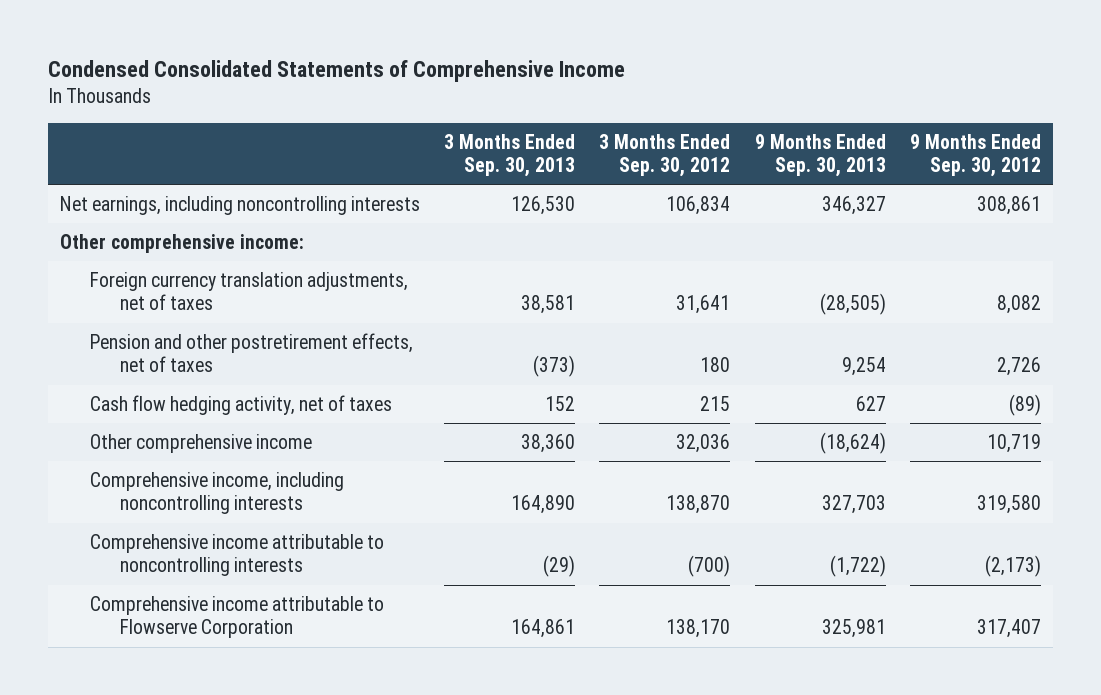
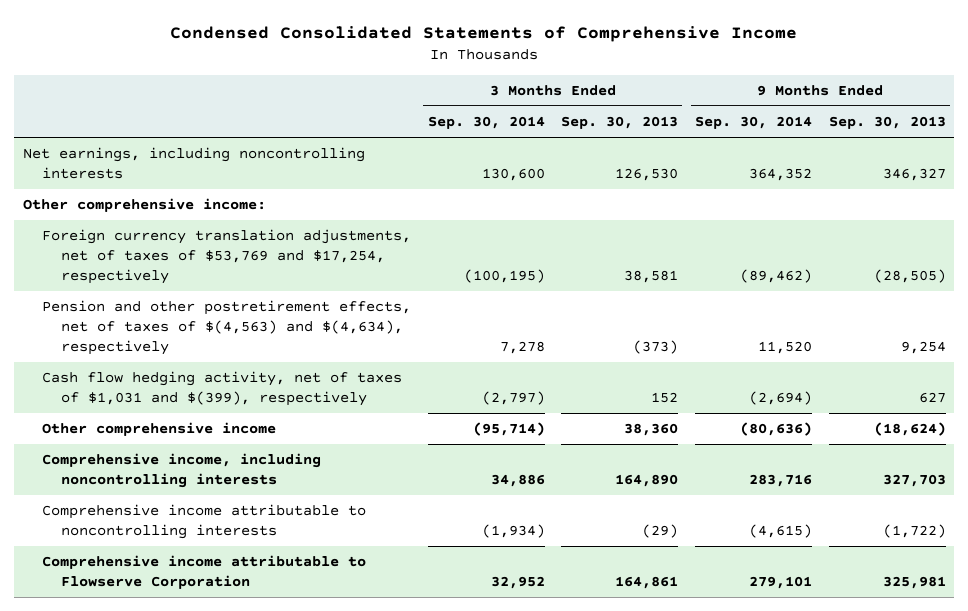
[599,133,731,178] 3 Months Ended Sep. 30, 2012 -> none
[909,133,1041,178] 9 Months Ended Sep. 30, 2012 -> none
none -> [427,116,545,130] Sep. 30, 2014
none -> [694,116,812,130] Sep. 30, 2014
[89,272,408,311] Foreign currency translation adjustments, net of taxes -> [41,229,411,284] Foreign currency translation adjustments, net of taxes of $53,769 and $17,254, respectively
[89,333,413,373] Pension and other postretirement effects, net of taxes -> [41,300,411,355] Pension and other postretirement effects, net of taxes of $(4,563) and $(4,634), respectively
[89,395,392,416] Cash flow hedging activity, net of taxes -> [41,371,402,407] Cash flow hedging activity, net of taxes of $1,031 and $(399), respectively

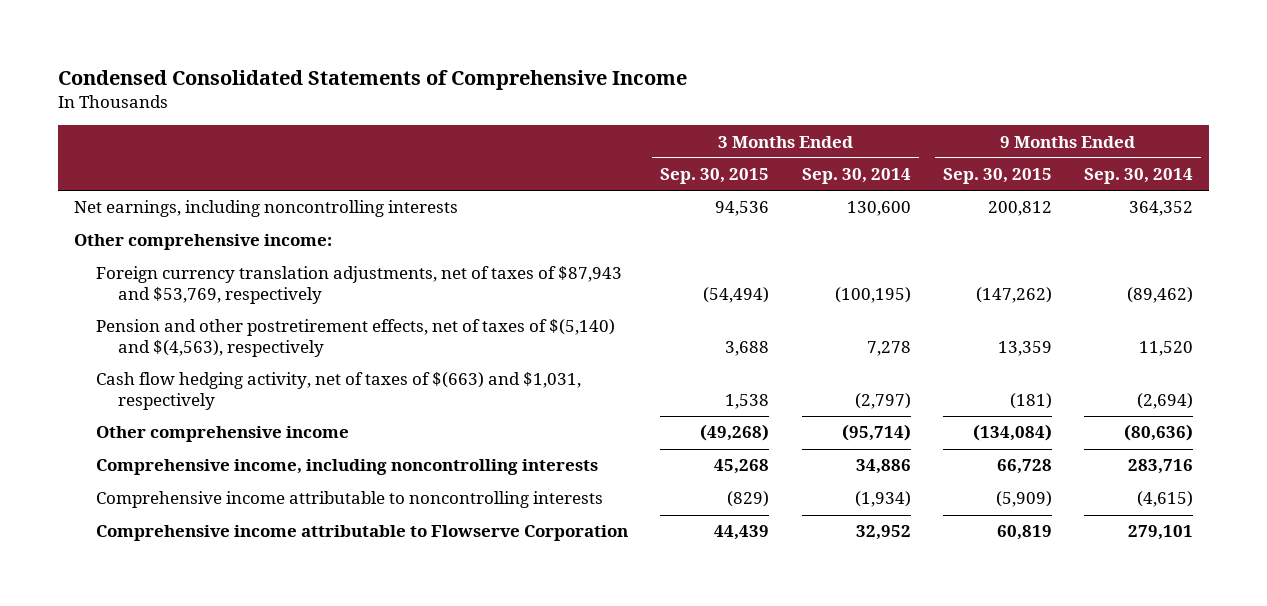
[561,116,679,130] Sep. 30, 2013 -> none
[828,116,946,130] Sep. 30, 2013 -> none
none -> [660,168,770,185] Sep. 30, 2015
none -> [942,168,1052,185] Sep. 30, 2015
[41,229,411,284] Foreign currency translation adjustments, net of taxes of $53,769 and $17,254, respectively -> [96,266,623,305] Foreign currency translation adjustments, net of taxes of $87,943 and $53,769, respectively
[41,300,411,355] Pension and other postretirement effects, net of taxes of $(4,563) and $(4,634), respectively -> [96,319,616,358] Pension and other postretirement effects, net of taxes of $(5,140) and $(4,563), respectively
[41,371,402,407] Cash flow hedging activity, net of taxes of $1,031 and $(399), respectively -> [96,372,582,411] Cash flow hedging activity, net of taxes of $(663) and $1,031, respectively

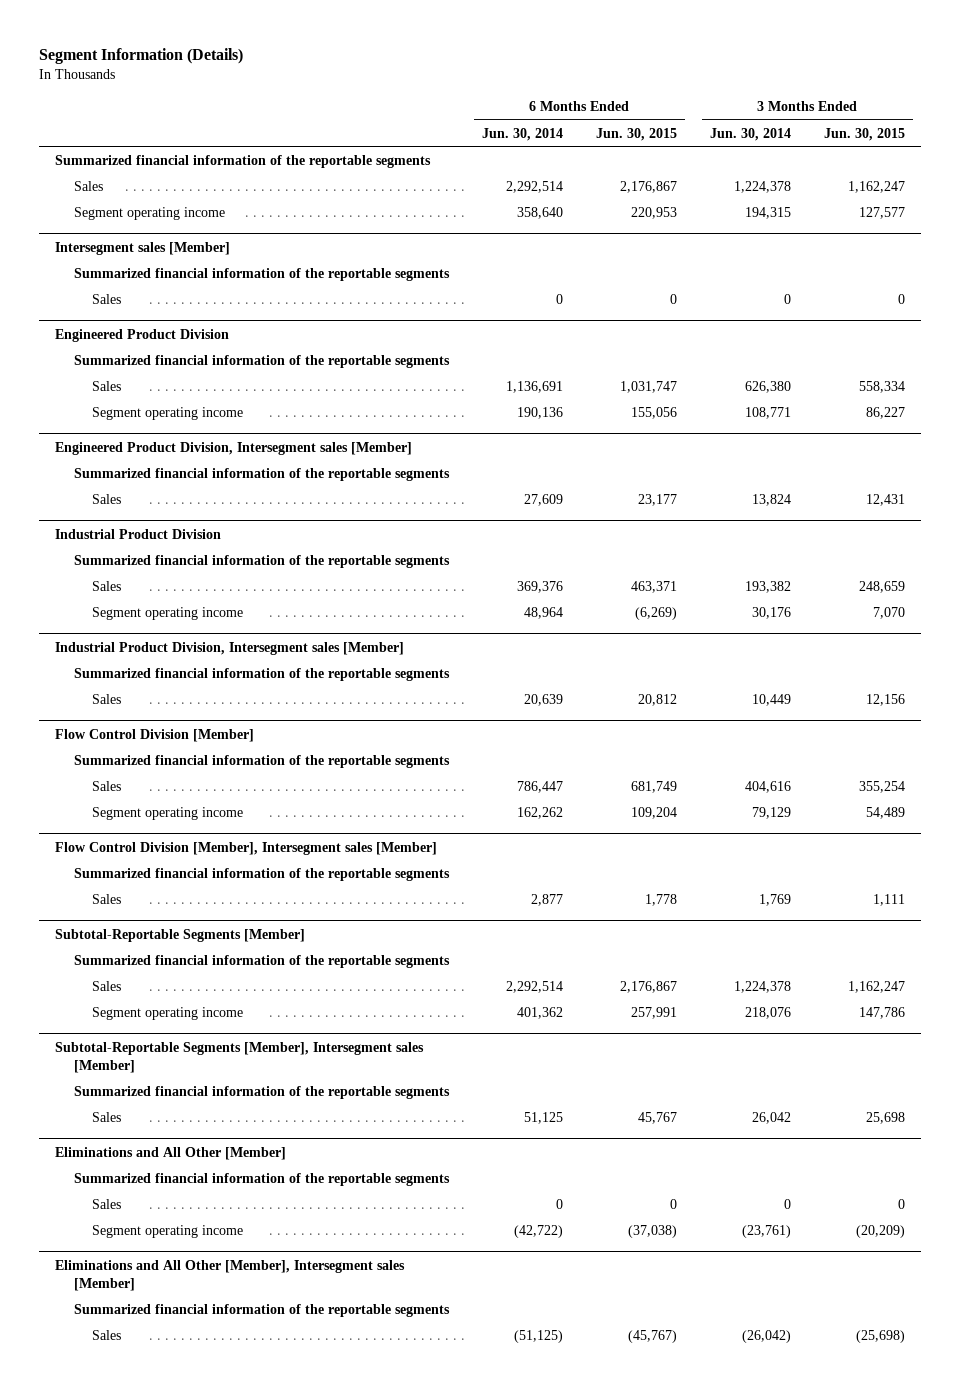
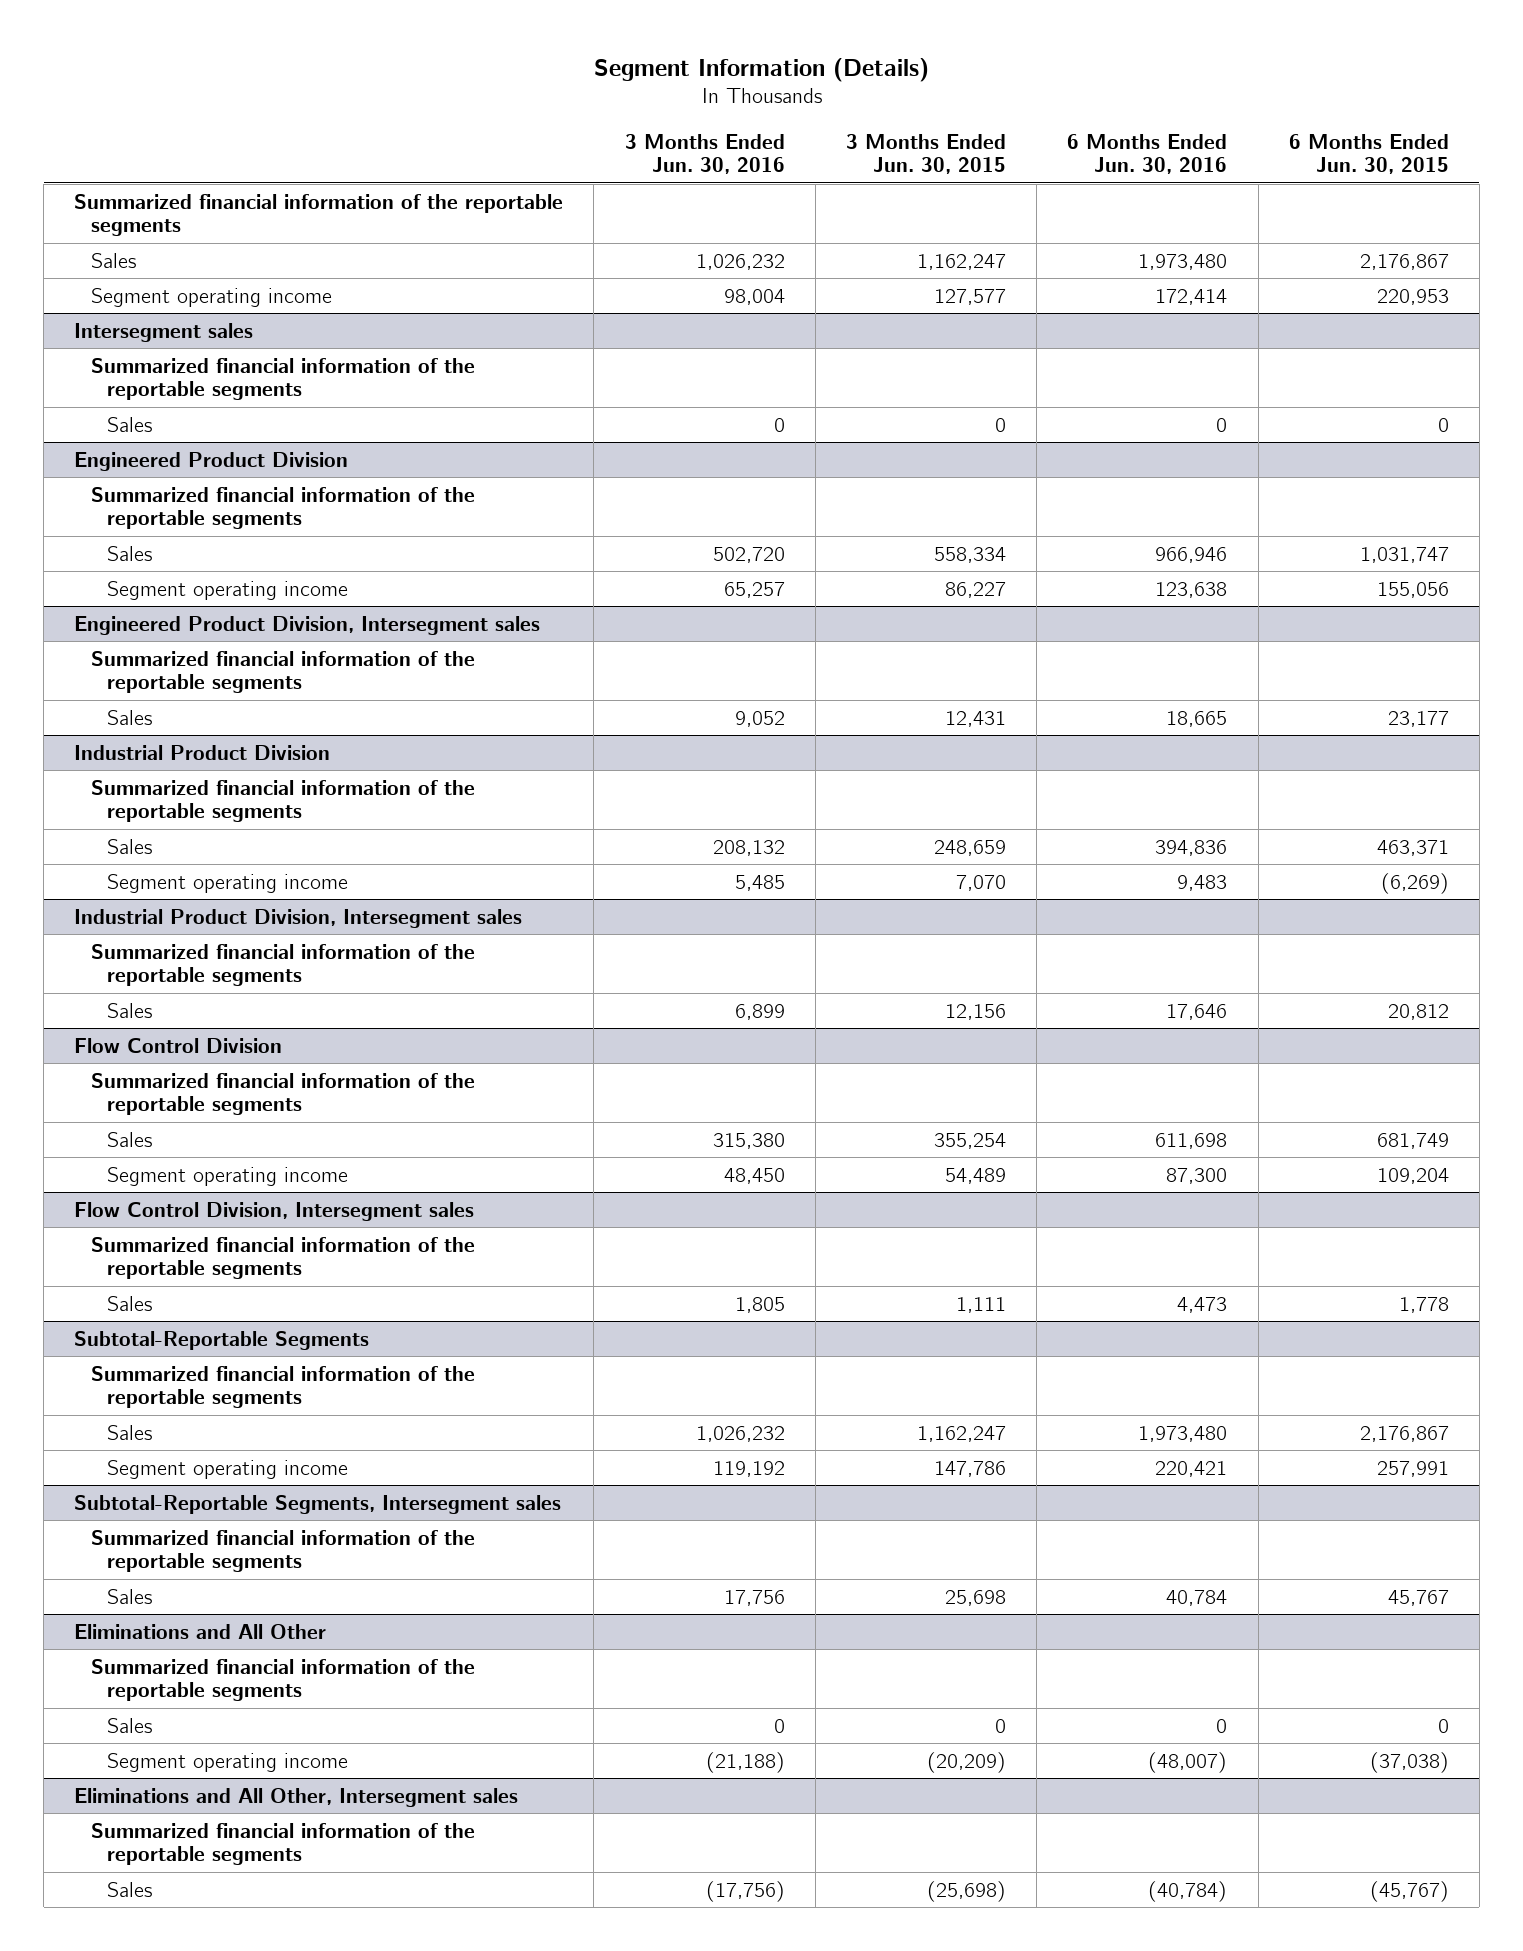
[481,127,563,141] Jun. 30, 2014 -> none
[709,127,791,141] Jun. 30, 2014 -> none
none -> [624,133,785,175] 3 Months Ended Jun. 30, 2016
none -> [1067,133,1228,175] 6 Months Ended Jun. 30, 2016
[55,241,231,255] Intersegment sales [Member] -> [74,322,254,342] Intersegment sales
[55,441,413,455] Engineered Product Division, Intersegment sales [Member] -> [74,615,541,635] Engineered Product Division, Intersegment sales
[55,641,405,655] Industrial Product Division, Intersegment sales [Member] -> [74,908,523,928] Industrial Product Division, Intersegment sales
[55,728,255,742] Flow Control Division [Member] -> [74,1037,283,1053] Flow Control Division
[55,841,438,855] Flow Control Division [Member], Intersegment sales [Member] -> [74,1201,475,1221] Flow Control Division, Intersegment sales
[55,928,306,942] Subtotal-Reportable Segments [Member] -> [74,1330,370,1350] Subtotal-Reportable Segments
[55,1041,425,1073] Subtotal-Reportable Segments [Member], Intersegment sales [Member] -> [74,1494,562,1514] Subtotal-Reportable Segments, Intersegment sales
[55,1146,287,1160] Eliminations and All Other [Member] -> [74,1623,327,1639] Eliminations and All Other
[55,1259,406,1291] Eliminations and All Other [Member], Intersegment sales [Member] -> [74,1787,519,1807] Eliminations and All Other, Intersegment sales

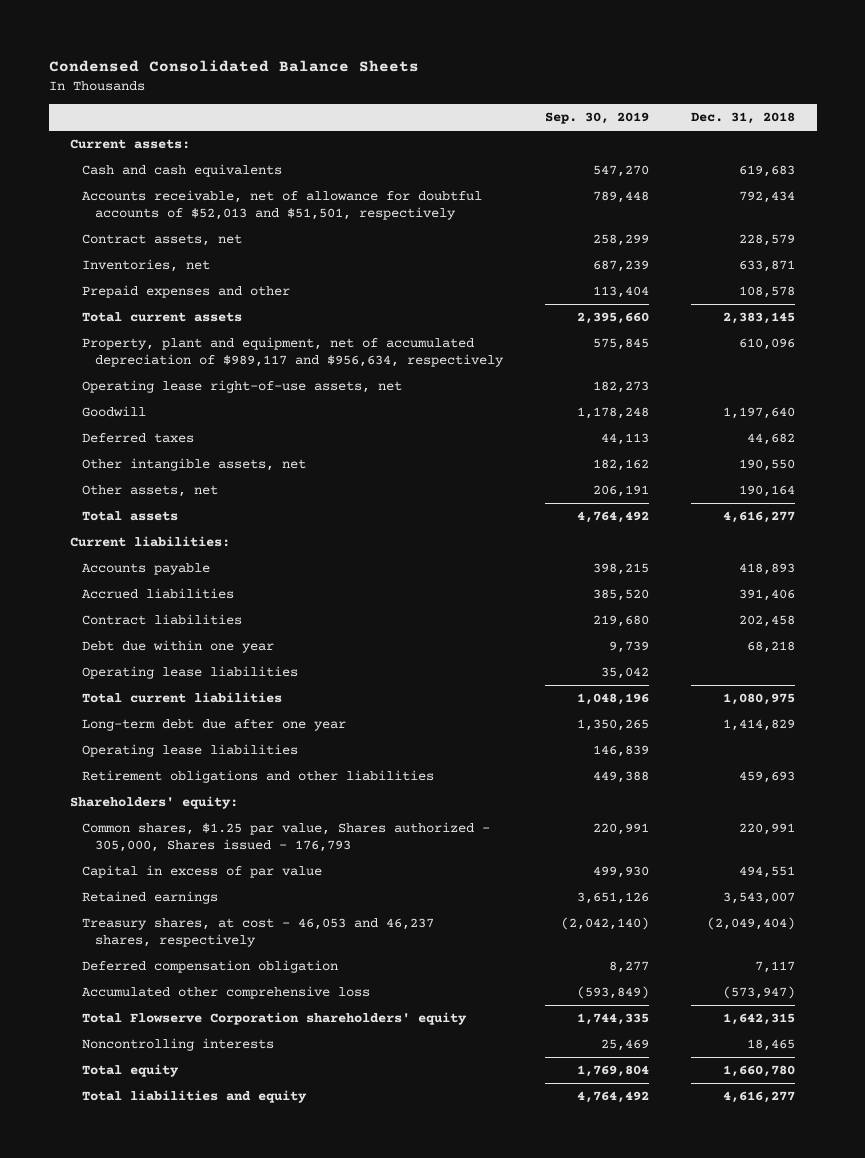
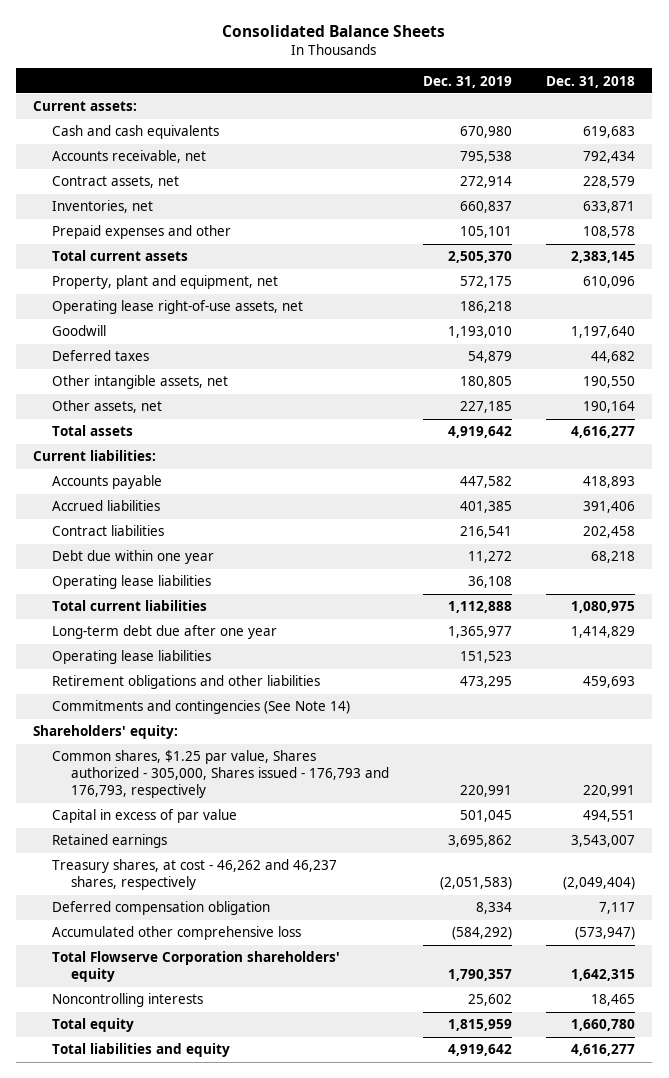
[48,59,419,72] Condensed Consolidated Balance Sheets -> [222,24,446,37] Consolidated Balance Sheets
[545,112,650,125] Sep. 30, 2019 -> none
none -> [423,75,513,88] Dec. 31, 2019
[82,190,483,220] Accounts receivable, net of allowance for doubtful accounts of $52,013 and $51,501, respectively -> [52,150,207,164] Accounts receivable, net
[82,337,504,367] Property, plant and equipment, net of accumulated depreciation of $989,117 and $956,634, respectively -> [52,275,279,290] Property, plant and equipment, net
none -> [52,700,351,715] Commitments and contingencies (See Note 14)
[82,822,491,852] Common shares, $1.25 par value, Shares authorized - 305,000, Shares issued - 176,793 -> [52,750,389,799] Common shares, $1.25 par value, Shares authorized - 305,000, Shares issued - 176,793 and 176,793, respectively
[82,918,435,947] Treasury shares, at cost - 46,053 and 46,237 shares, respectively -> [52,859,338,891] Treasury shares, at cost - 46,262 and 46,237 shares, respectively

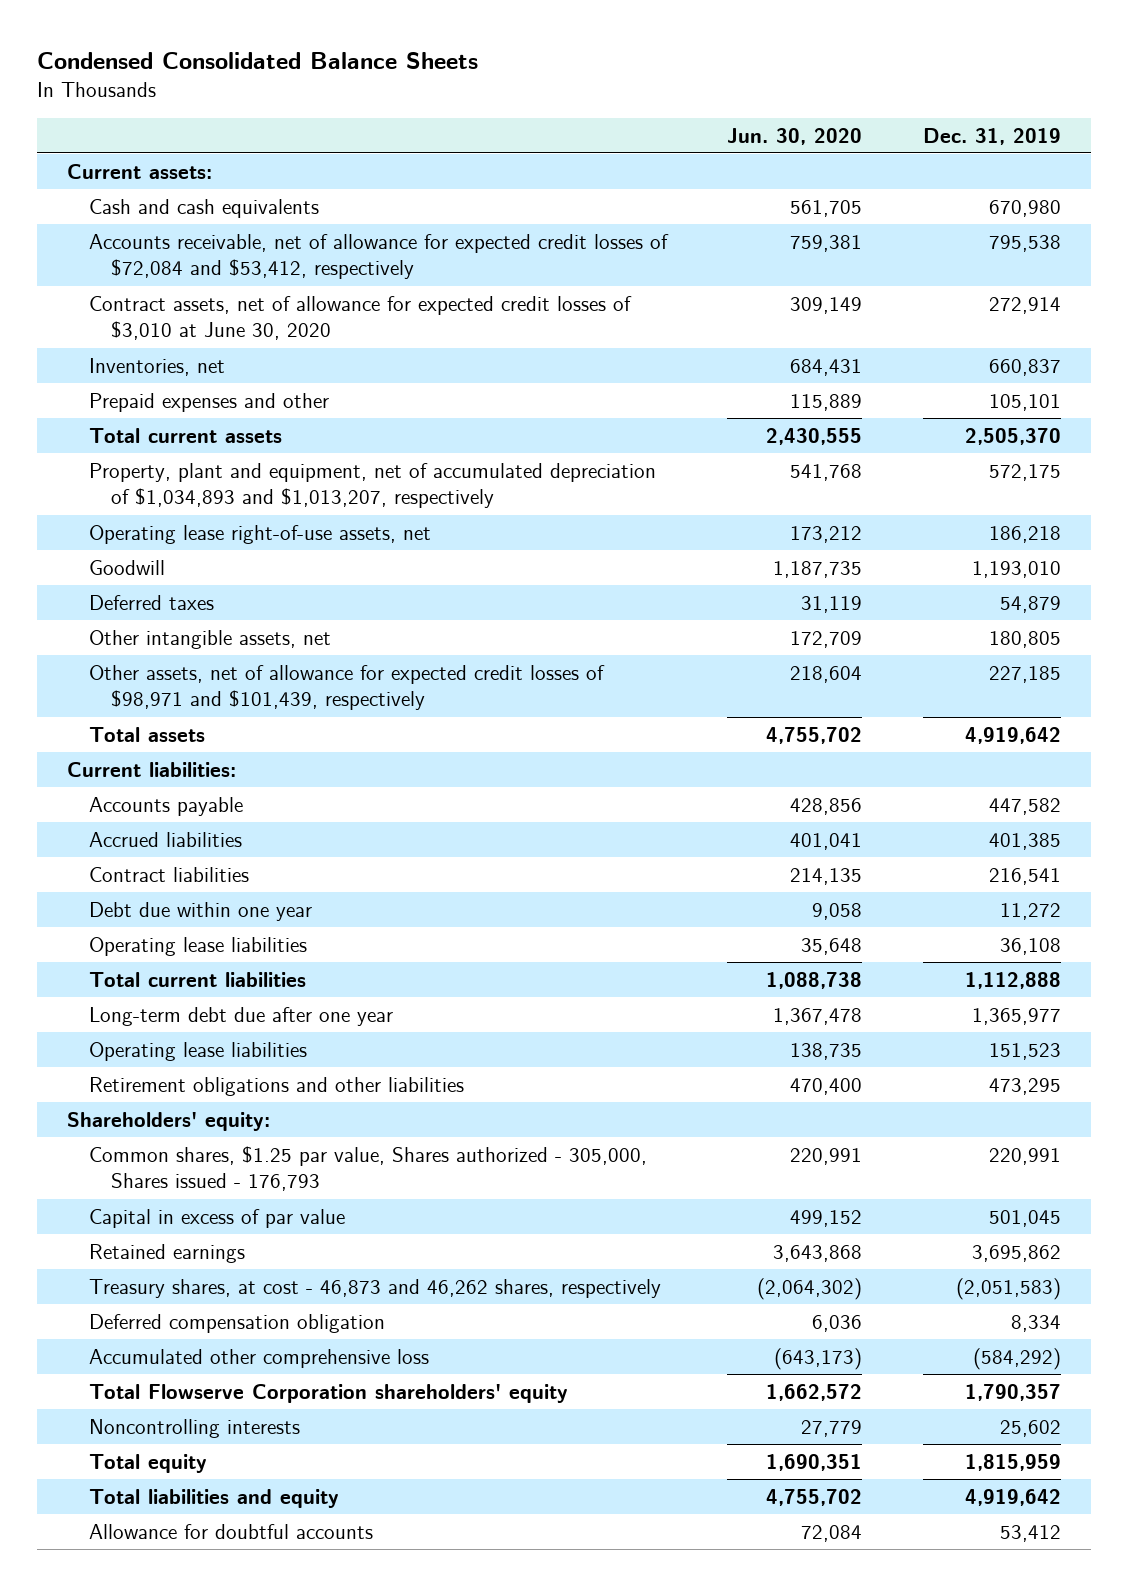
[222,24,446,37] Consolidated Balance Sheets -> [36,52,478,70] Condensed Consolidated Balance Sheets
[546,75,636,88] Dec. 31, 2018 -> none
none -> [727,127,863,145] Jun. 30, 2020
[52,150,207,164] Accounts receivable, net -> [88,233,669,280] Accounts receivable, net of allowance for expected credit losses of $72,084 and $53,412, respectively
[52,176,180,189] Contract assets, net -> [88,295,632,341] Contract assets, net of allowance for expected credit losses of $3,010 at June 30, 2020
[52,275,279,290] Property, plant and equipment, net -> [88,462,656,509] Property, plant and equipment, net of accumulated depreciation of $1,034,893 and $1,013,207, respectively
[52,400,163,414] Other assets, net -> [88,664,605,711] Other assets, net of allowance for expected credit losses of $98,971 and $101,439, respectively
[52,700,351,715] Commitments and contingencies (See Note 14) -> none
[52,750,389,799] Common shares, $1.25 par value, Shares authorized - 305,000, Shares issued - 176,793 and 176,793, respectively -> [88,1145,647,1192] Common shares, $1.25 par value, Shares authorized - 305,000, Shares issued - 176,793
[52,859,338,891] Treasury shares, at cost - 46,262 and 46,237 shares, respectively -> [88,1278,661,1298] Treasury shares, at cost - 46,873 and 46,262 shares, respectively
none -> [88,1523,373,1539] Allowance for doubtful accounts

